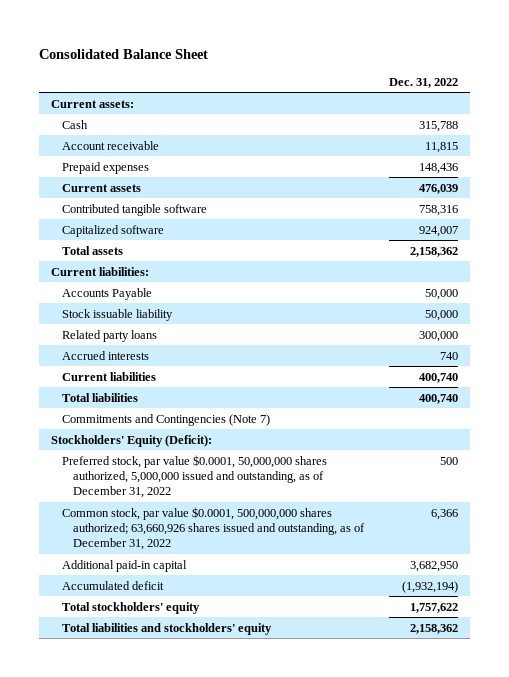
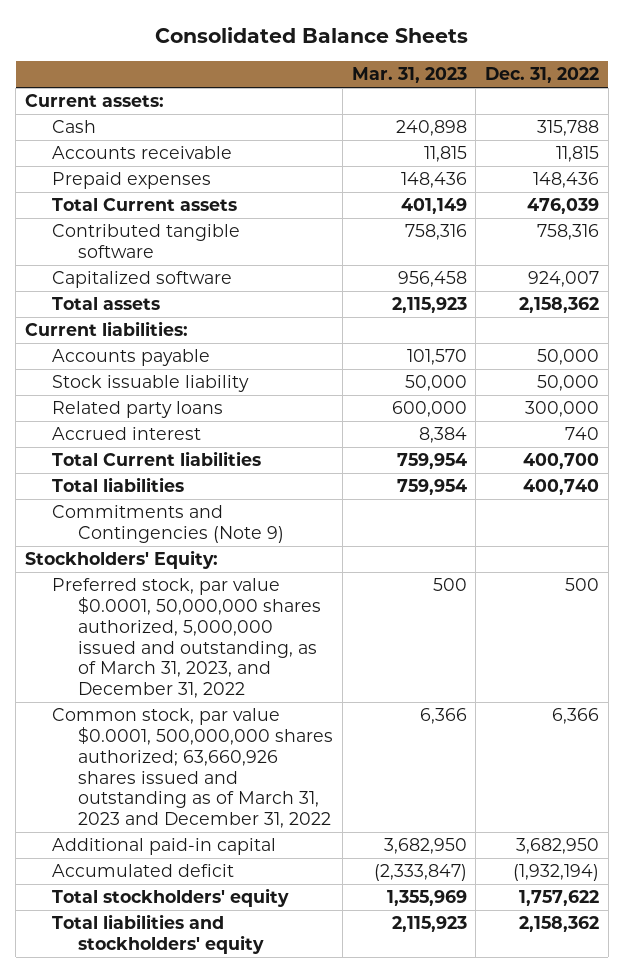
[39,48,209,59] Consolidated Balance Sheet -> [155,27,469,44] Consolidated Balance Sheets
none -> [351,67,467,84] Mar. 31, 2023
[62,140,160,150] Account receivable -> [51,146,232,160] Accounts receivable
[62,183,142,192] Current assets -> [51,198,237,212] Total Current assets
[62,287,153,300] Accounts Payable -> [51,349,210,367] Accounts payable
[62,350,150,360] Accrued interests -> [51,427,201,441] Accrued interest
[62,371,157,381] Current liabilities -> [51,451,261,467] Total Current liabilities
[418,372,458,383] 400,740 -> [523,453,600,470] 400,700
[62,413,271,426] Commitments and Contingencies (Note 7) -> [51,505,285,544] Commitments and Contingencies (Note 9)
[51,434,213,447] Stockholders' Equity (Deficit): -> [24,550,218,570] Stockholders' Equity:
[62,454,328,499] Preferred stock, par value $0.0001, 50,000,000 shares authorized, 5,000,000 issued and outstanding, as of December 31, 2022 -> [51,578,322,699] Preferred stock, par value $0.0001, 50,000,000 shares authorized, 5,000,000 issued and outstanding, as of March 31, 2023, and December 31, 2022
[62,506,366,551] Common stock, par value $0.0001, 500,000,000 shares authorized; 63,660,926 shares issued and outstanding, as of December 31, 2022 -> [51,708,334,829] Common stock, par value $0.0001, 500,000,000 shares authorized; 63,660,926 shares issued and outstanding as of March 31, 2023 and December 31, 2022

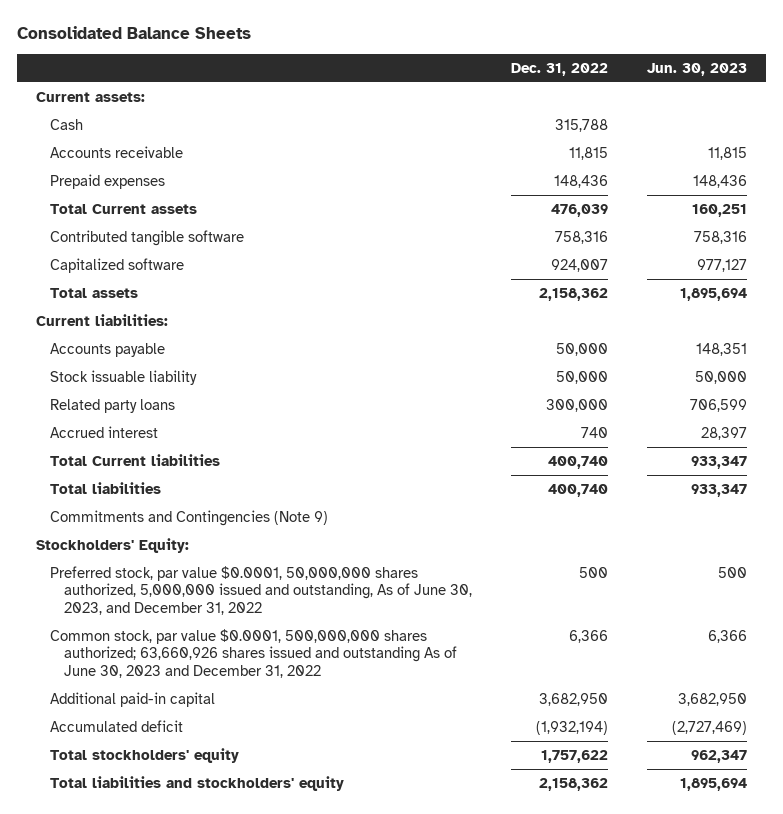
[351,67,467,84] Mar. 31, 2023 -> none
none -> [646,62,747,76] Jun. 30, 2023
[523,453,600,470] 400,700 -> [547,456,608,470] 400,740
[51,578,322,699] Preferred stock, par value $0.0001, 50,000,000 shares authorized, 5,000,000 issued and outstanding, as of March 31, 2023, and December 31, 2022 -> [50,566,473,615] Preferred stock, par value $0.0001, 50,000,000 shares authorized, 5,000,000 issued and outstanding, As of June 30, 2023, and December 31, 2022
[51,708,334,829] Common stock, par value $0.0001, 500,000,000 shares authorized; 63,660,926 shares issued and outstanding as of March 31, 2023 and December 31, 2022 -> [50,629,458,678] Common stock, par value $0.0001, 500,000,000 shares authorized; 63,660,926 shares issued and outstanding As of June 30, 2023 and December 31, 2022

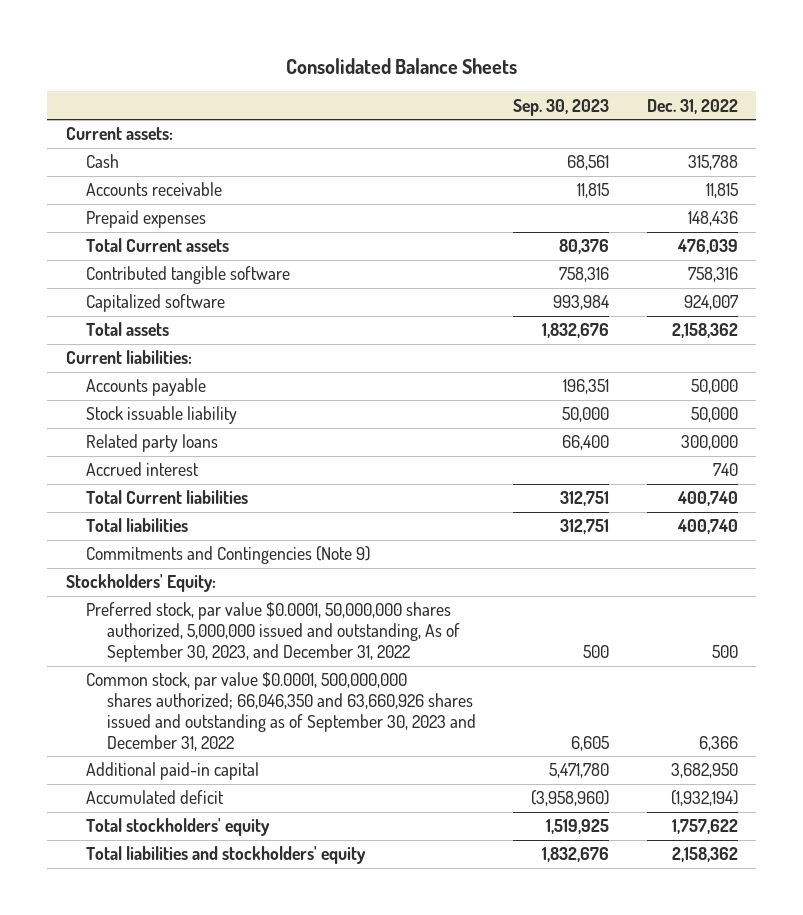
[646,62,747,76] Jun. 30, 2023 -> none
none -> [513,98,610,116] Sep. 30, 2023
[50,566,473,615] Preferred stock, par value $0.0001, 50,000,000 shares authorized, 5,000,000 issued and outstanding, As of June 30, 2023, and December 31, 2022 -> [86,602,460,662] Preferred stock, par value $0.0001, 50,000,000 shares authorized, 5,000,000 issued and outstanding, As of September 30, 2023, and December 31, 2022
[50,629,458,678] Common stock, par value $0.0001, 500,000,000 shares authorized; 63,660,926 shares issued and outstanding As of June 30, 2023 and December 31, 2022 -> [86,672,476,751] Common stock, par value $0.0001, 500,000,000 shares authorized; 66,046,350 and 63,660,926 shares issued and outstanding as of September 30, 2023 and December 31, 2022

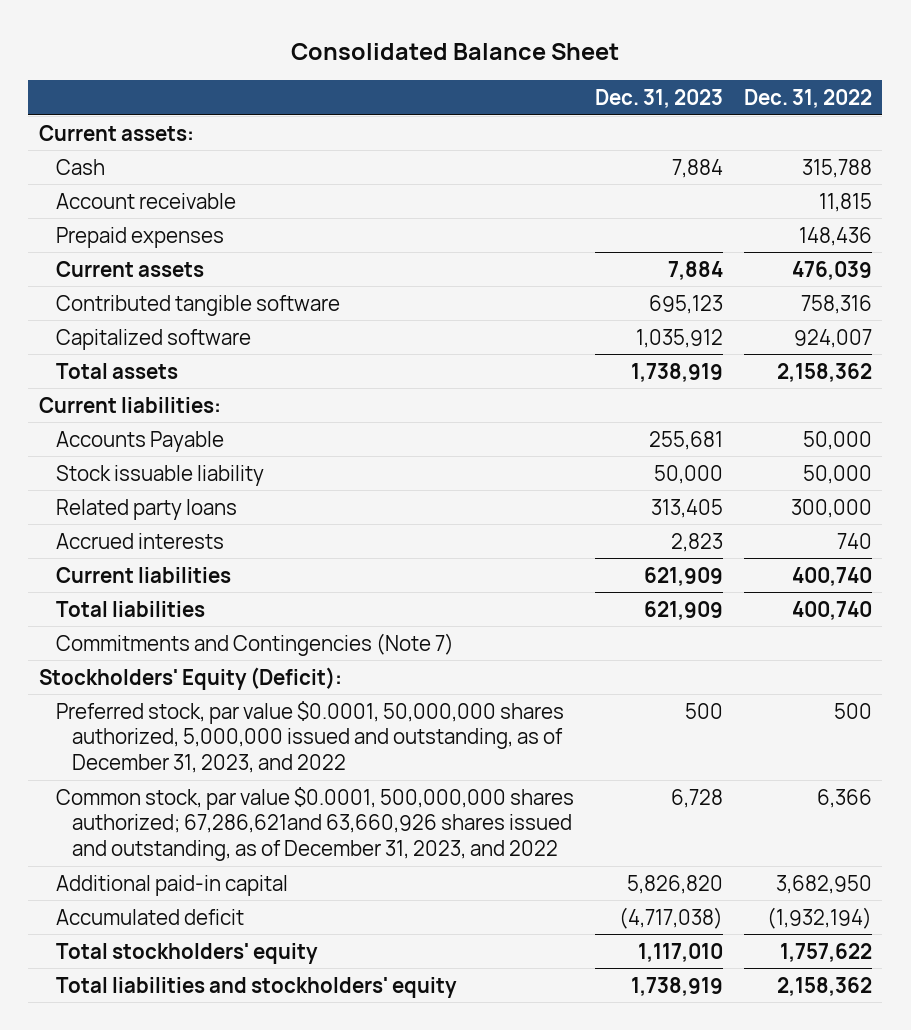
[285,58,517,75] Consolidated Balance Sheets -> [291,42,620,60] Consolidated Balance Sheet
[513,98,610,116] Sep. 30, 2023 -> none
none -> [594,88,723,108] Dec. 31, 2023
[86,182,223,197] Accounts receivable -> [55,192,236,209] Account receivable
[86,238,230,253] Total Current assets -> [55,260,204,277] Current assets
[86,378,207,397] Accounts payable -> [55,430,224,452] Accounts Payable
[86,462,200,477] Accrued interest -> [55,532,224,549] Accrued interests
[86,490,249,505] Total Current liabilities -> [55,566,231,583] Current liabilities
[86,546,371,565] Commitments and Contingencies (Note 9) -> [55,632,454,656] Commitments and Contingencies (Note 7)
[65,574,216,593] Stockholders' Equity: -> [38,666,342,690] Stockholders' Equity (Deficit):
[86,602,460,662] Preferred stock, par value $0.0001, 50,000,000 shares authorized, 5,000,000 issued and outstanding, As of September 30, 2023, and December 31, 2022 -> [55,700,564,774] Preferred stock, par value $0.0001, 50,000,000 shares authorized, 5,000,000 issued and outstanding, as of December 31, 2023, and 2022
[86,672,476,751] Common stock, par value $0.0001, 500,000,000 shares authorized; 66,046,350 and 63,660,926 shares issued and outstanding as of September 30, 2023 and December 31, 2022 -> [55,786,574,862] Common stock, par value $0.0001, 500,000,000 shares authorized; 67,286,621and 63,660,926 shares issued and outstanding, as of December 31, 2023, and 2022

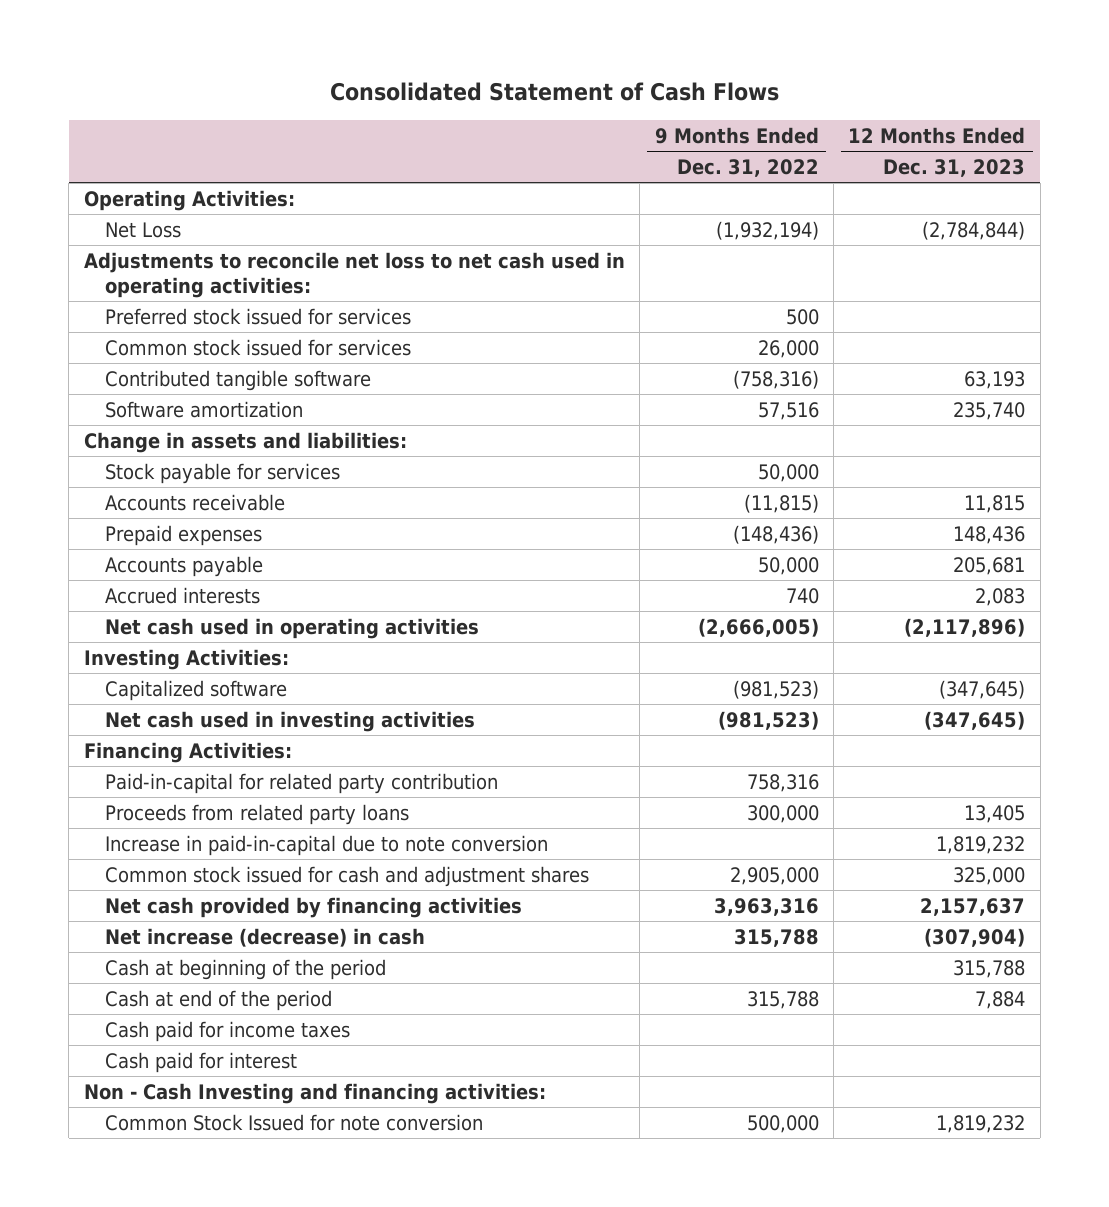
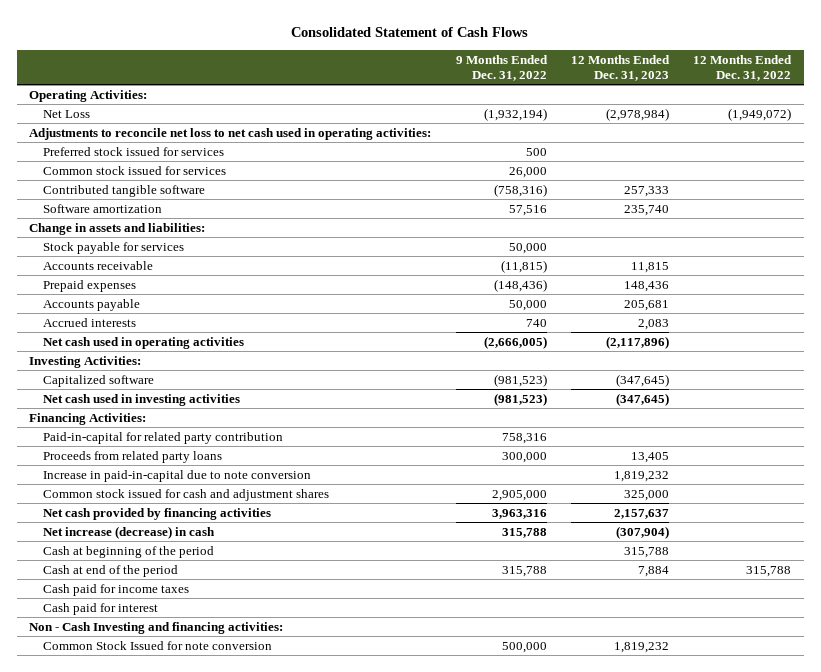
none -> [693,54,793,81] 12 Months Ended Dec. 31, 2022
[922,220,1026,240] (2,784,844) -> [606,107,670,121] (2,978,984)
[964,370,1026,389] 63,193 -> [624,185,670,197] 257,333

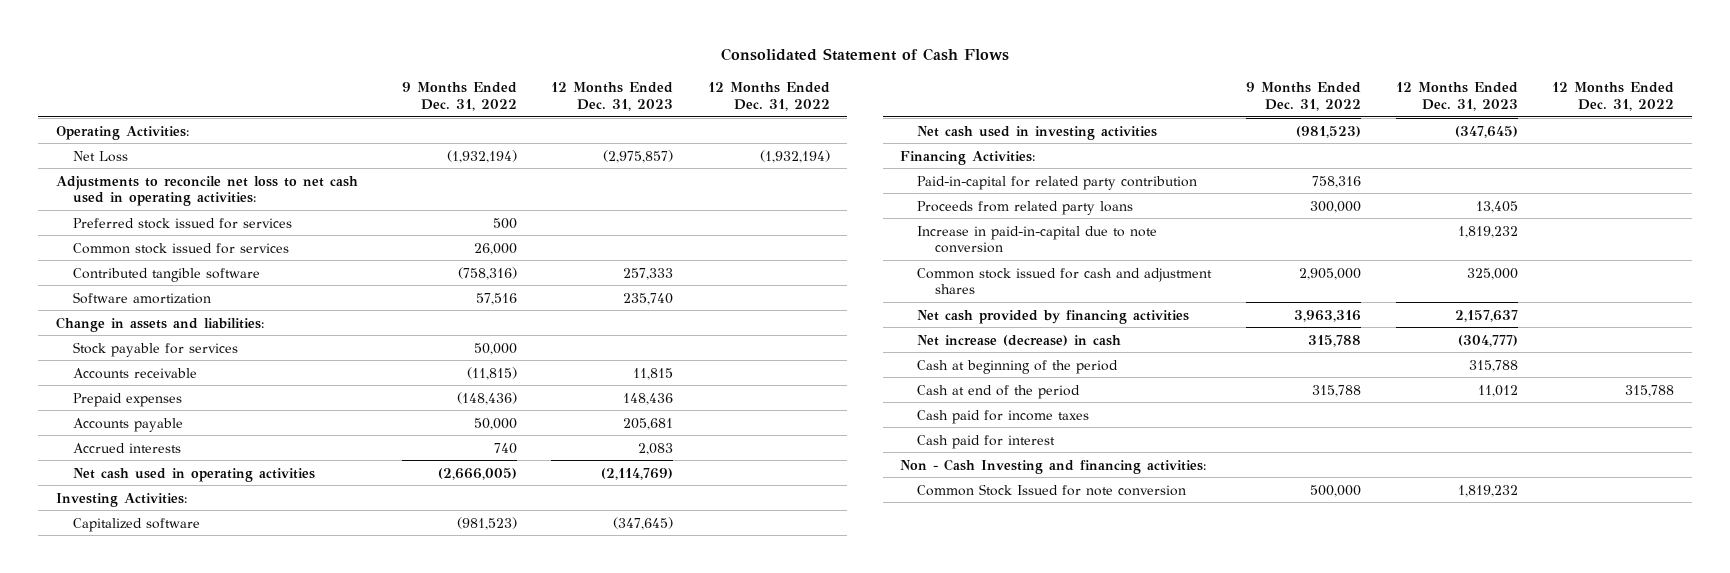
[606,107,670,121] (2,978,984) -> [603,149,674,163] (2,975,857)
[728,107,792,121] (1,949,072) -> [759,149,830,163] (1,932,194)
[606,335,670,349] (2,117,896) -> [601,467,674,480] (2,114,769)
[616,525,670,539] (307,904) -> [1457,334,1518,347] (304,777)
[638,565,670,577] 7,884 -> [1477,384,1518,397] 11,012

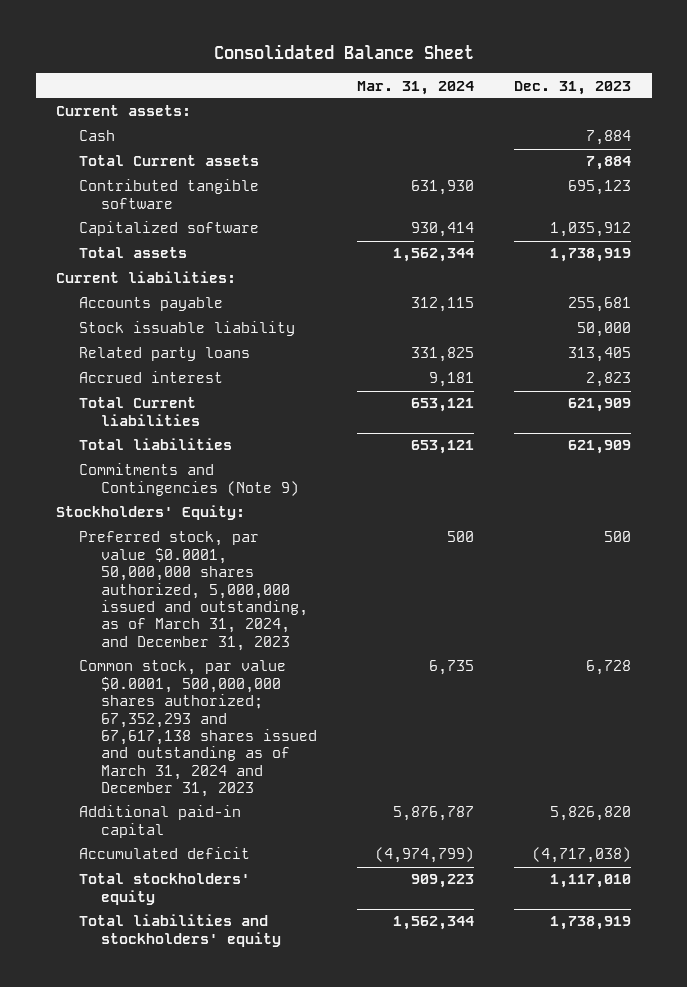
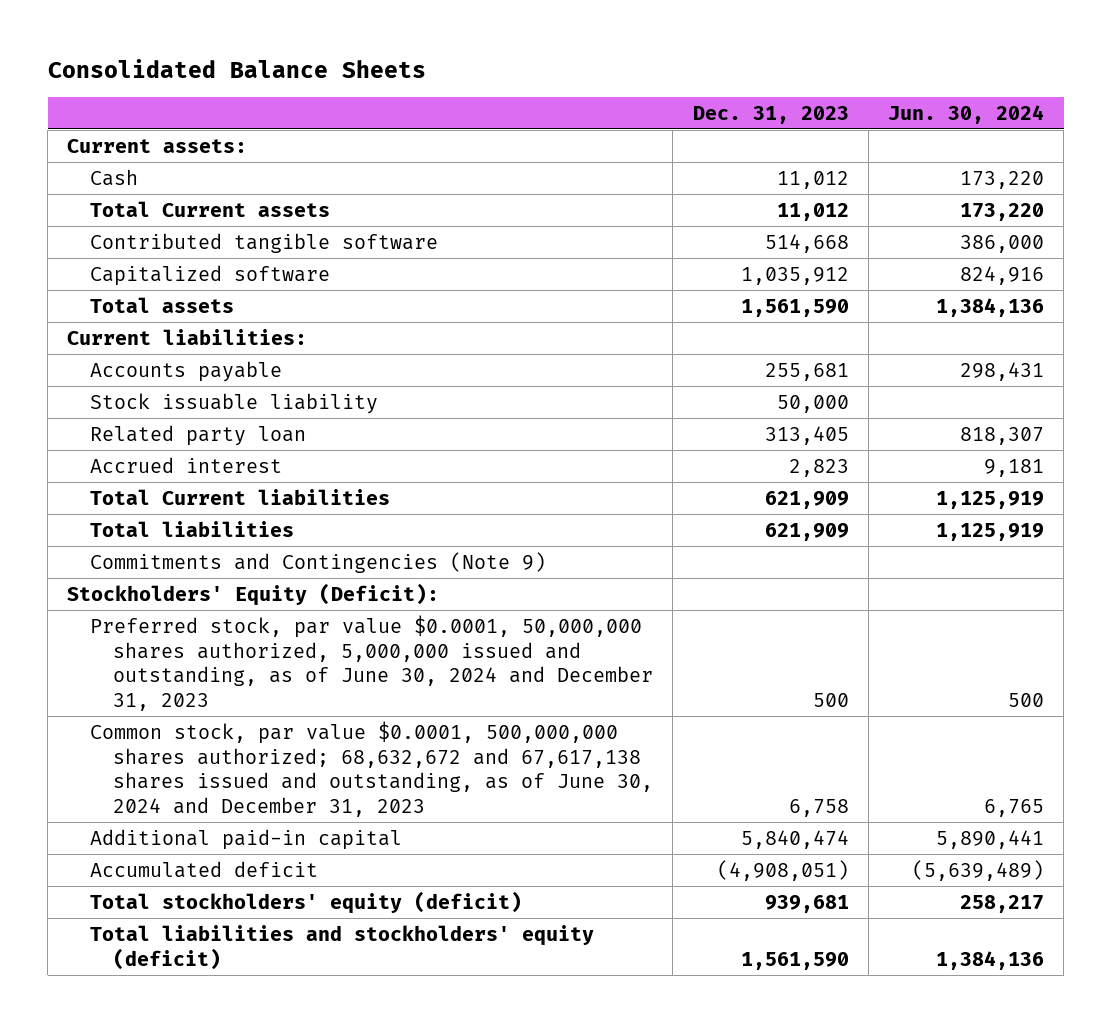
[213,43,474,59] Consolidated Balance Sheet -> [47,58,426,78] Consolidated Balance Sheets
[357,80,475,95] Mar. 31, 2024 -> none
none -> [887,104,1044,124] Jun. 30, 2024
[586,130,632,146] 7,884 -> [776,170,849,189] 11,012
[586,156,632,171] 7,884 -> [776,202,849,221] 11,012
[568,180,632,196] 695,123 -> [764,233,849,253] 514,668
[550,248,632,263] 1,738,919 -> [740,298,849,317] 1,561,590
[78,347,250,362] Related party loans -> [90,424,307,446] Related party loan
[55,505,245,521] Stockholders' Equity: -> [67,582,440,606] Stockholders' Equity (Deficit):
[78,531,309,651] Preferred stock, par value $0.0001, 50,000,000 shares authorized, 5,000,000 issued and outstanding, as of March 31, 2024, and December 31, 2023 -> [90,614,654,712] Preferred stock, par value $0.0001, 50,000,000 shares authorized, 5,000,000 issued and outstanding, as of June 30, 2024 and December 31, 2023
[78,660,318,798] Common stock, par value $0.0001, 500,000,000 shares authorized; 67,352,293 and 67,617,138 shares issued and outstanding as of March 31, 2024 and December 31, 2023 -> [90,720,654,818] Common stock, par value $0.0001, 500,000,000 shares authorized; 68,632,672 and 67,617,138 shares issued and outstanding, as of June 30, 2024 and December 31, 2023
[586,660,632,676] 6,728 -> [788,799,849,818] 6,758
[550,806,632,822] 5,826,820 -> [740,829,849,849] 5,840,474
[532,847,632,864] (4,717,038) -> [716,859,849,881] (4,908,051)
[78,873,250,905] Total stockholders' equity -> [90,890,523,914] Total stockholders' equity (deficit)
[550,874,632,889] 1,117,010 -> [764,894,849,913] 939,681
[78,914,282,947] Total liabilities and stockholders' equity -> [90,924,595,970] Total liabilities and stockholders' equity (deficit)
[550,916,632,931] 1,738,919 -> [740,951,849,970] 1,561,590

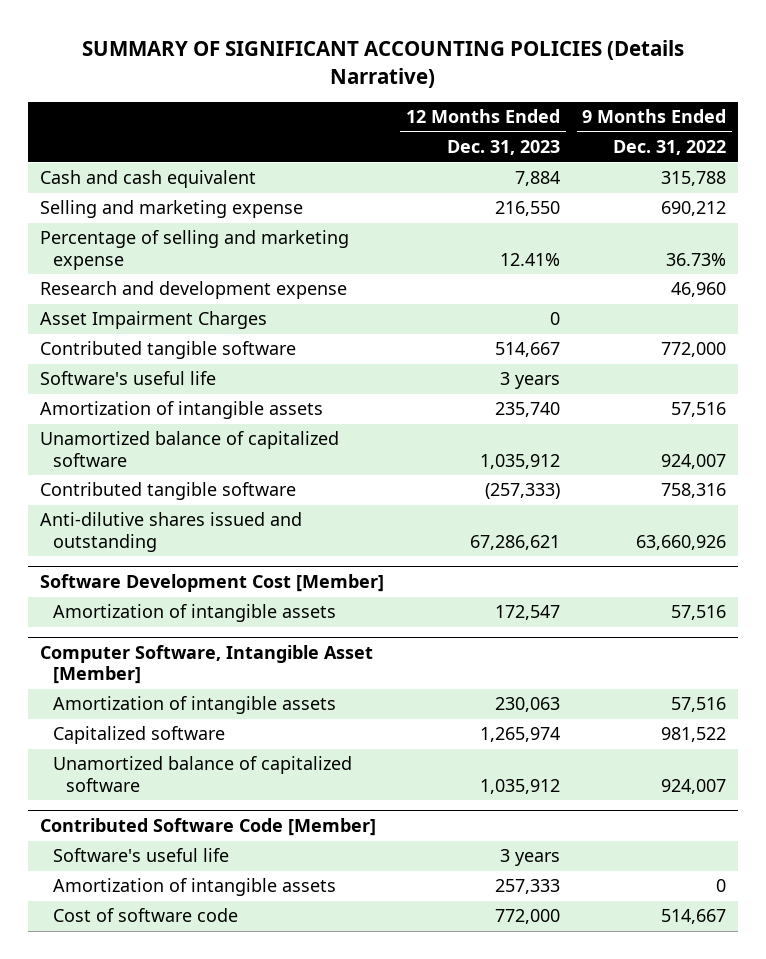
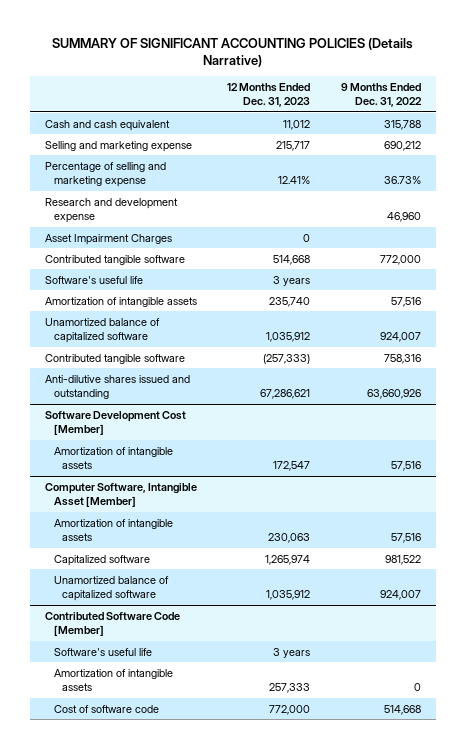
[514,171,560,187] 7,884 -> [283,119,311,130] 11,012
[494,201,560,217] 216,550 -> [276,140,311,151] 215,717
[494,342,560,358] 514,667 -> [273,254,311,265] 514,668
[661,909,727,925] 514,667 -> [383,704,421,715] 514,668

